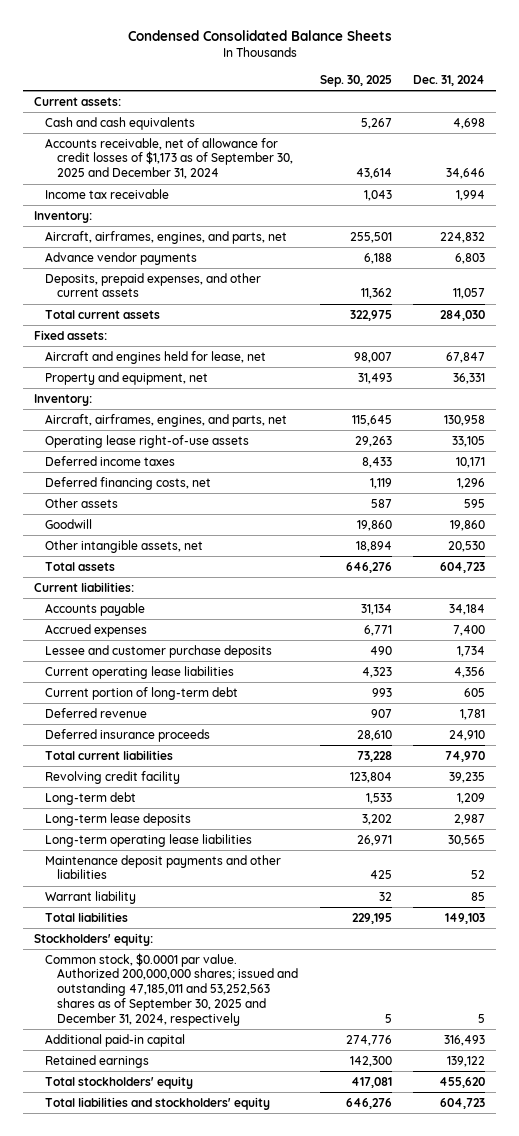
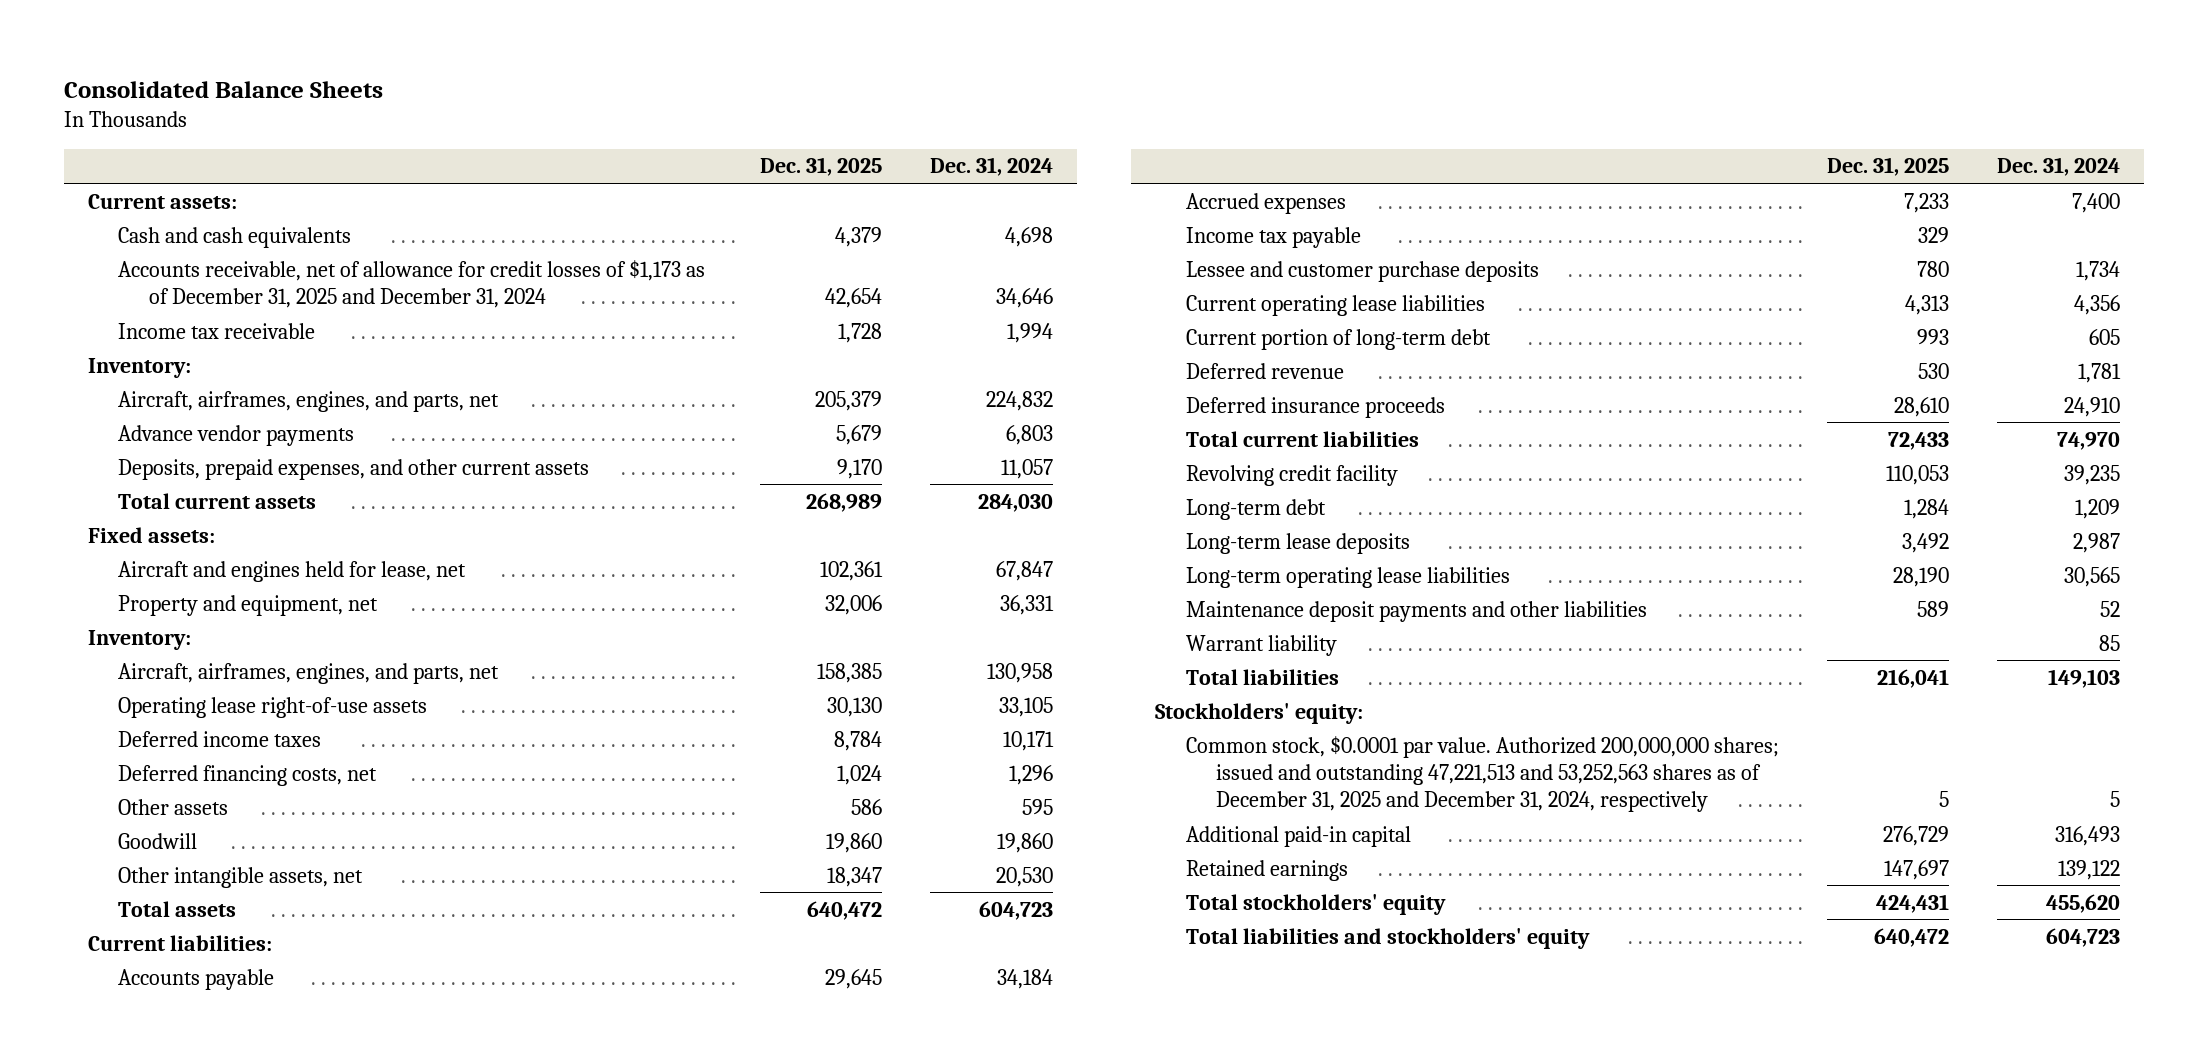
[127,30,392,42] Condensed Consolidated Balance Sheets -> [64,80,384,98] Consolidated Balance Sheets
[319,74,392,87] Sep. 30, 2025 -> none
none -> [759,157,882,177] Dec. 31, 2025
[45,137,293,180] Accounts receivable, net of allowance for credit losses of $1,173 as of September 30, 2025 and December 31, 2024 -> [118,259,706,308] Accounts receivable, net of allowance for credit losses of $1,173 as of December 31, 2025 and December 31, 2024
none -> [1185,226,1361,248] Income tax payable
[45,952,298,1026] Common stock, $0.0001 par value. Authorized 200,000,000 shares; issued and outstanding 47,185,011 and 53,252,563 shares as of September 30, 2025 and December 31, 2024, respectively -> [1185,735,1779,813] Common stock, $0.0001 par value. Authorized 200,000,000 shares; issued and outstanding 47,221,513 and 53,252,563 shares as of December 31, 2025 and December 31, 2024, respectively

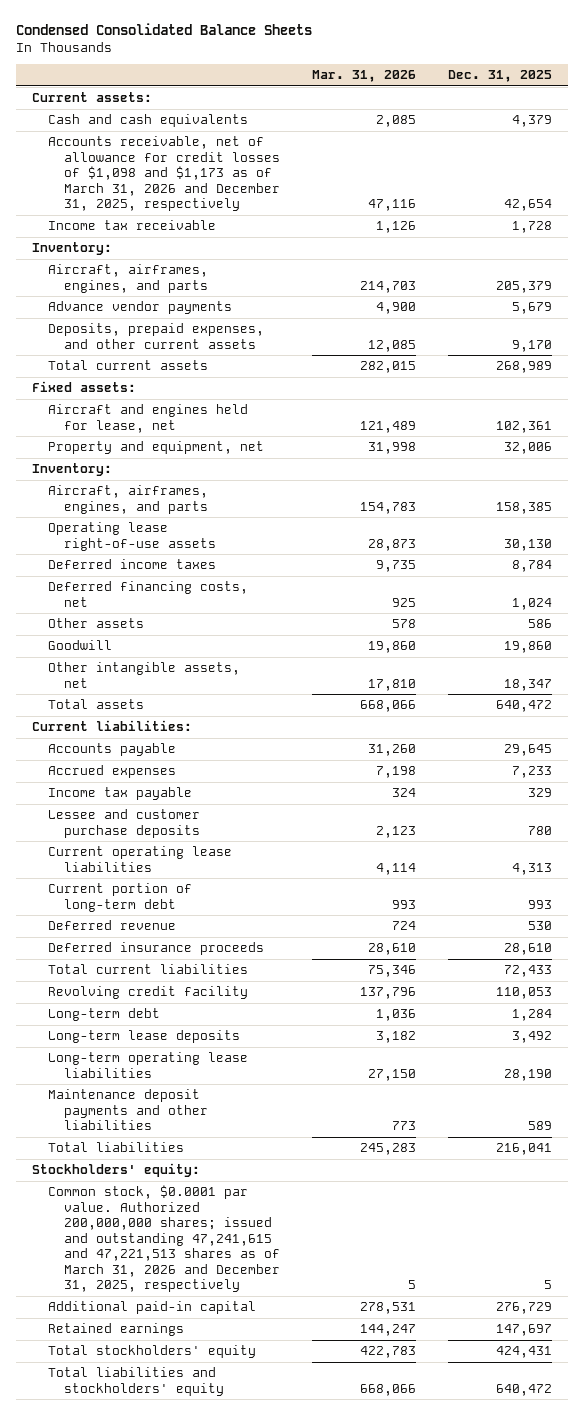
[64,80,384,98] Consolidated Balance Sheets -> [15,23,312,36] Condensed Consolidated Balance Sheets
[929,157,1053,177] Dec. 31, 2024 -> none
none -> [312,70,417,83] Mar. 31, 2026
[118,259,706,308] Accounts receivable, net of allowance for credit losses of $1,173 as of December 31, 2025 and December 31, 2024 -> [48,136,281,212] Accounts receivable, net of allowance for credit losses of $1,098 and $1,173 as of March 31, 2026 and December 31, 2025, respectively
[118,390,500,412] Aircraft, airframes, engines, and parts, net -> [48,264,209,293] Aircraft, airframes, engines, and parts
[118,662,500,684] Aircraft, airframes, engines, and parts, net -> [48,485,209,514] Aircraft, airframes, engines, and parts
[1185,634,1337,656] Warrant liability -> none
[1185,735,1779,813] Common stock, $0.0001 par value. Authorized 200,000,000 shares; issued and outstanding 47,221,513 and 53,252,563 shares as of December 31, 2025 and December 31, 2024, respectively -> [48,1185,281,1293] Common stock, $0.0001 par value. Authorized 200,000,000 shares; issued and outstanding 47,241,615 and 47,221,513 shares as of March 31, 2026 and December 31, 2025, respectively

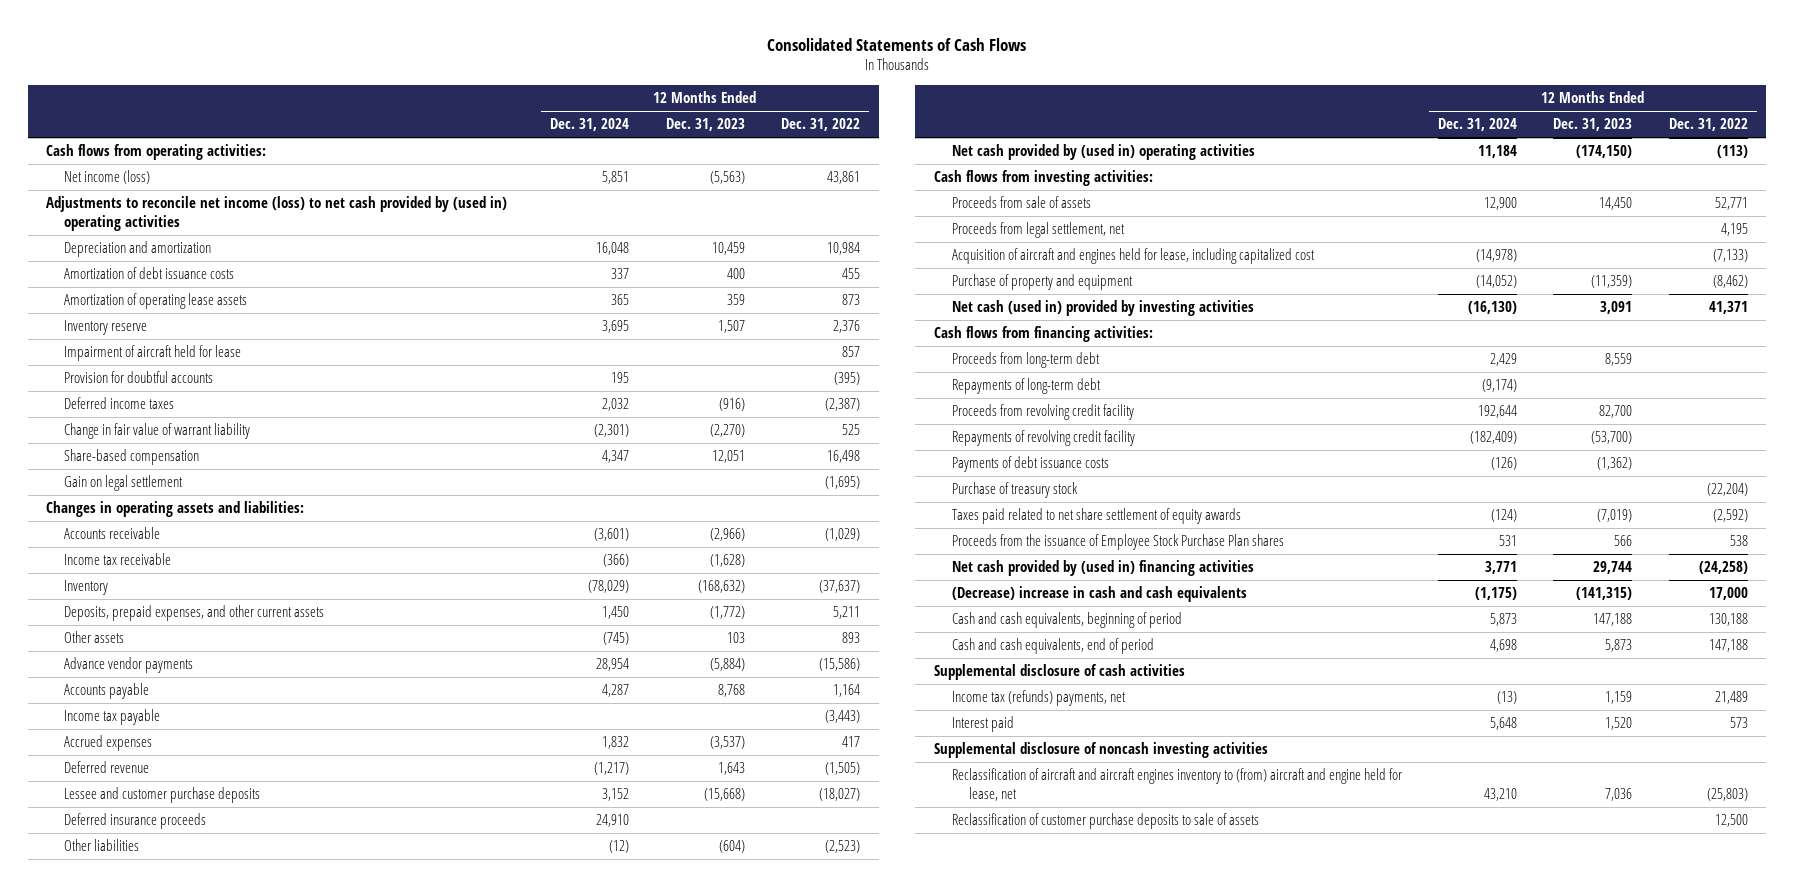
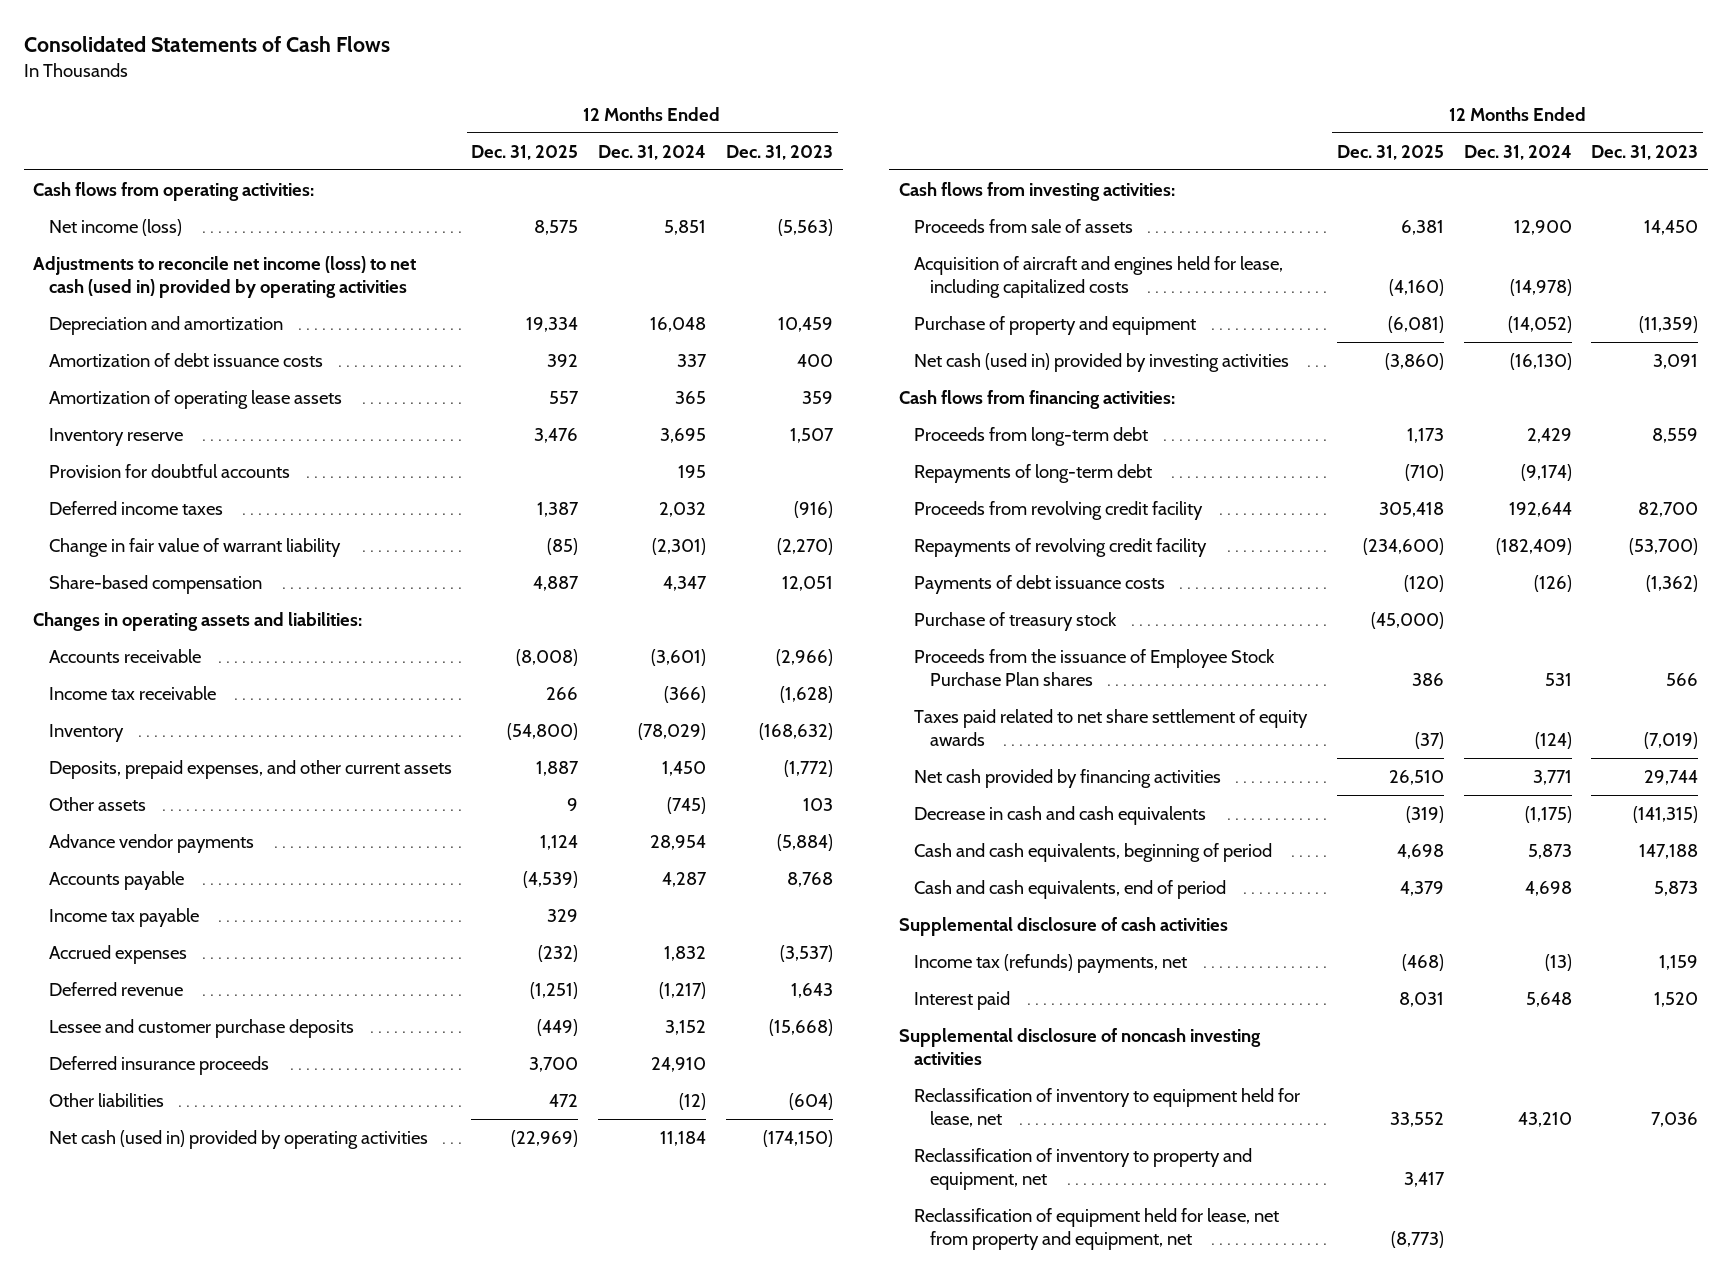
[781,118,861,132] Dec. 31, 2022 -> none
none -> [471,144,579,160] Dec. 31, 2025
[46,196,508,231] Adjustments to reconcile net income (loss) to net cash provided by (used in) operating activities -> [33,255,417,298] Adjustments to reconcile net income (loss) to net cash (used in) provided by operating activities
[63,345,241,362] Impairment of aircraft held for lease -> none
[63,475,183,492] Gain on legal settlement -> none
[951,144,1255,161] Net cash provided by (used in) operating activities -> [48,1129,428,1149] Net cash (used in) provided by operating activities
[951,222,1125,239] Proceeds from legal settlement, net -> none
[951,248,1315,265] Acquisition of aircraft and engines held for lease, including capitalized cost -> [914,255,1284,298] Acquisition of aircraft and engines held for lease, including capitalized costs
[951,508,1241,525] Taxes paid related to net share settlement of equity awards -> [914,708,1309,746] Taxes paid related to net share settlement of equity awards
[951,560,1254,577] Net cash provided by (used in) financing activities -> [914,768,1222,788] Net cash provided by financing activities
[951,586,1247,603] (Decrease) increase in cash and cash equivalents -> [914,805,1207,825] Decrease in cash and cash equivalents
[951,813,1259,830] Reclassification of customer purchase deposits to sale of assets -> none
[951,768,1402,801] Reclassification of aircraft and aircraft engines inventory to (from) aircraft and engine held for lease, net -> [914,1087,1301,1127] Reclassification of inventory to equipment held for lease, net
none -> [914,1147,1253,1190] Reclassification of inventory to property and equipment, net
none -> [914,1207,1280,1250] Reclassification of equipment held for lease, net from property and equipment, net

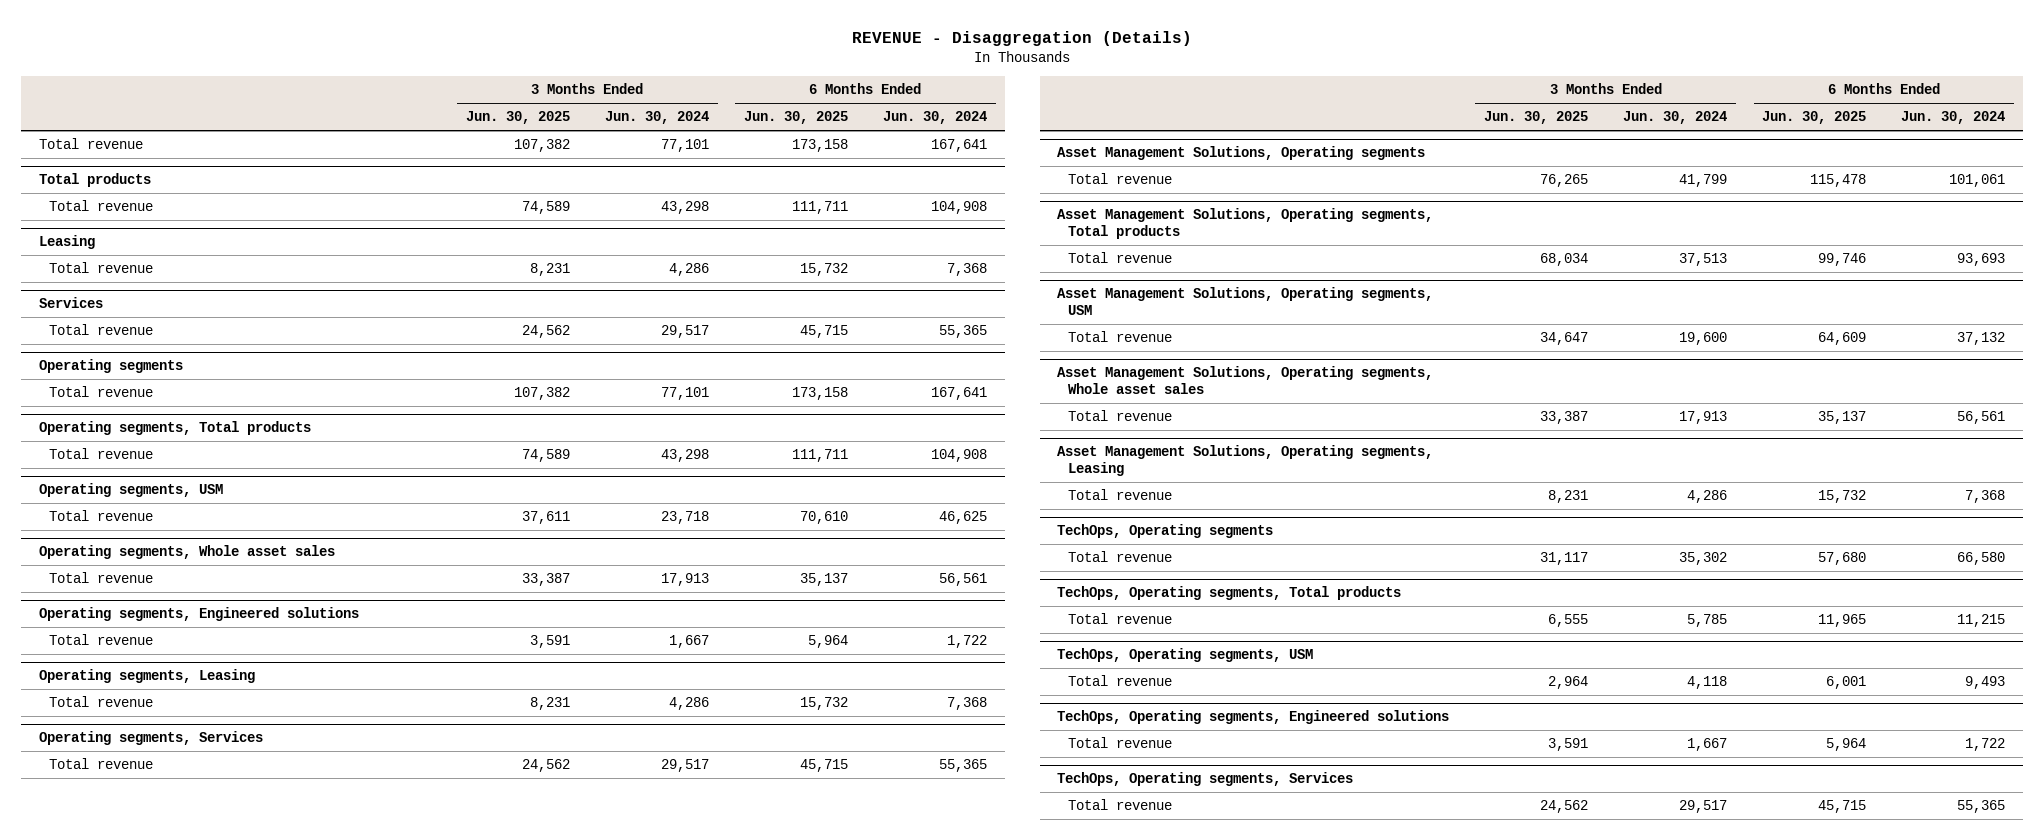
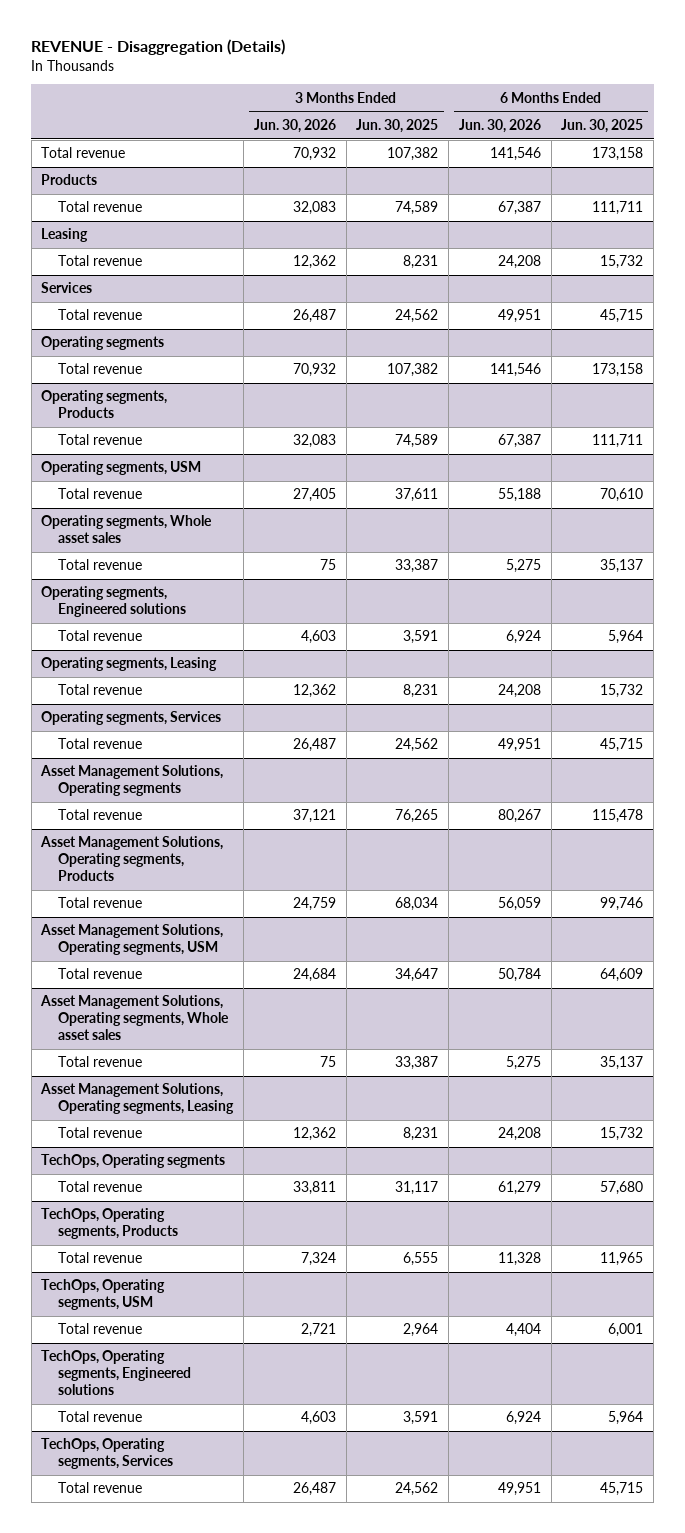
[604,111,709,125] Jun. 30, 2024 -> none
[883,111,988,125] Jun. 30, 2024 -> none
none -> [253,118,336,133] Jun. 30, 2026
none -> [458,118,541,133] Jun. 30, 2026
[38,173,151,188] Total products -> [41,174,98,186] Products
[38,421,311,436] Operating segments, Total products -> [41,390,168,419] Operating segments, Products
[1057,208,1434,239] Asset Management Solutions, Operating segments, Total products -> [40,836,224,881] Asset Management Solutions, Operating segments, Products
[1057,586,1402,601] TechOps, Operating segments, Total products -> [41,1208,179,1240] TechOps, Operating segments, Products

